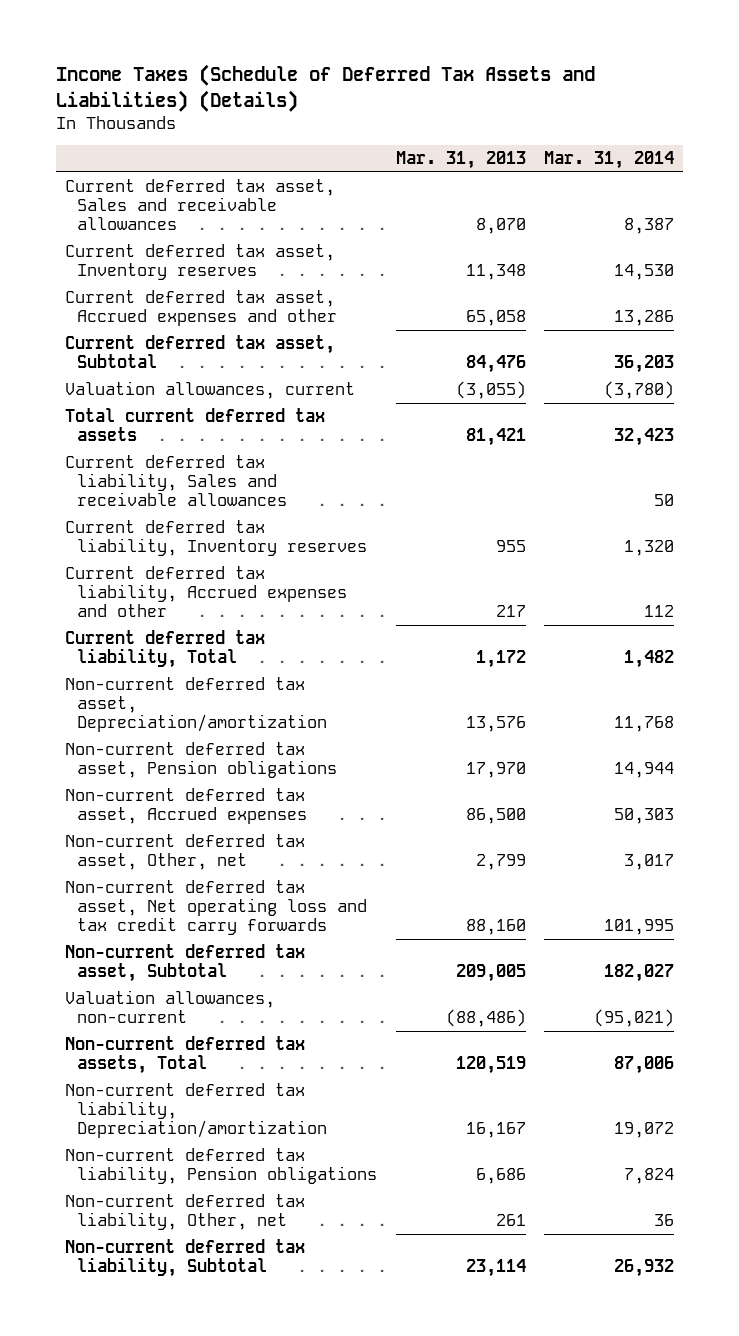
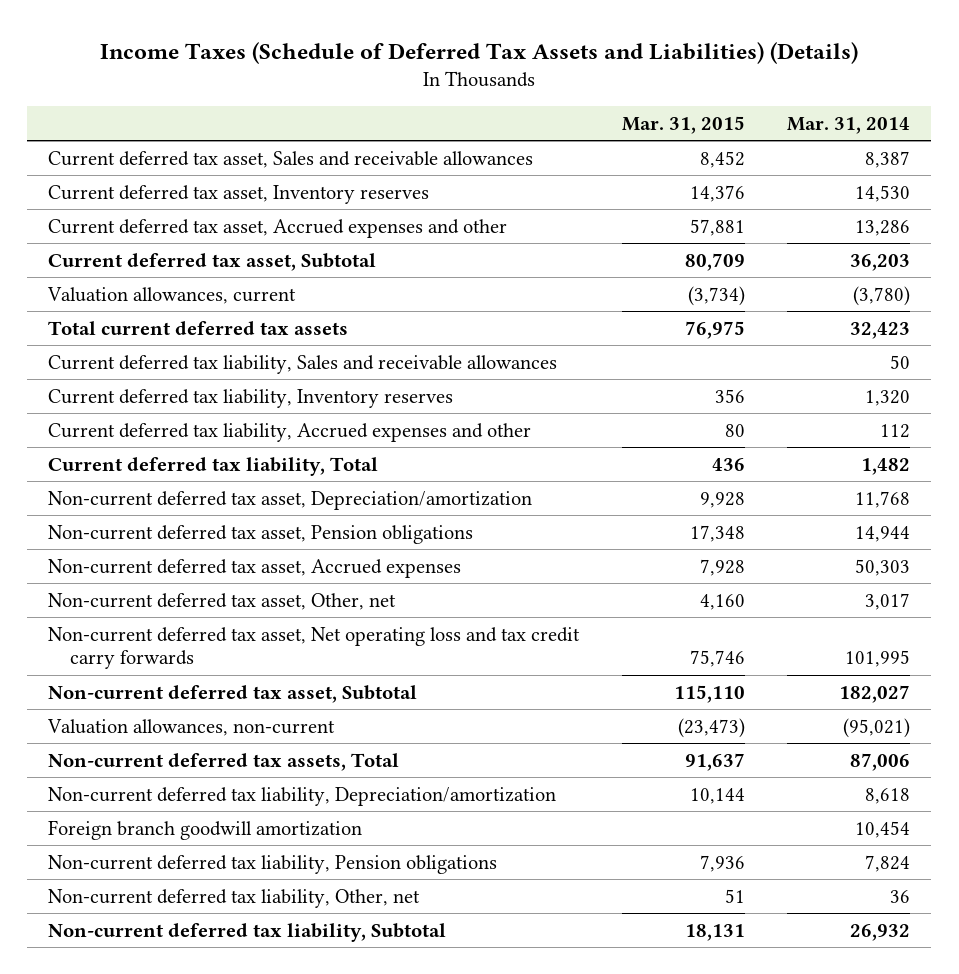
[395,151,526,170] Mar. 31, 2013 -> none
none -> [621,115,745,134] Mar. 31, 2015
[614,1122,675,1139] 19,072 -> [865,787,911,804] 8,618
none -> [48,819,363,840] Foreign branch goodwill amortization

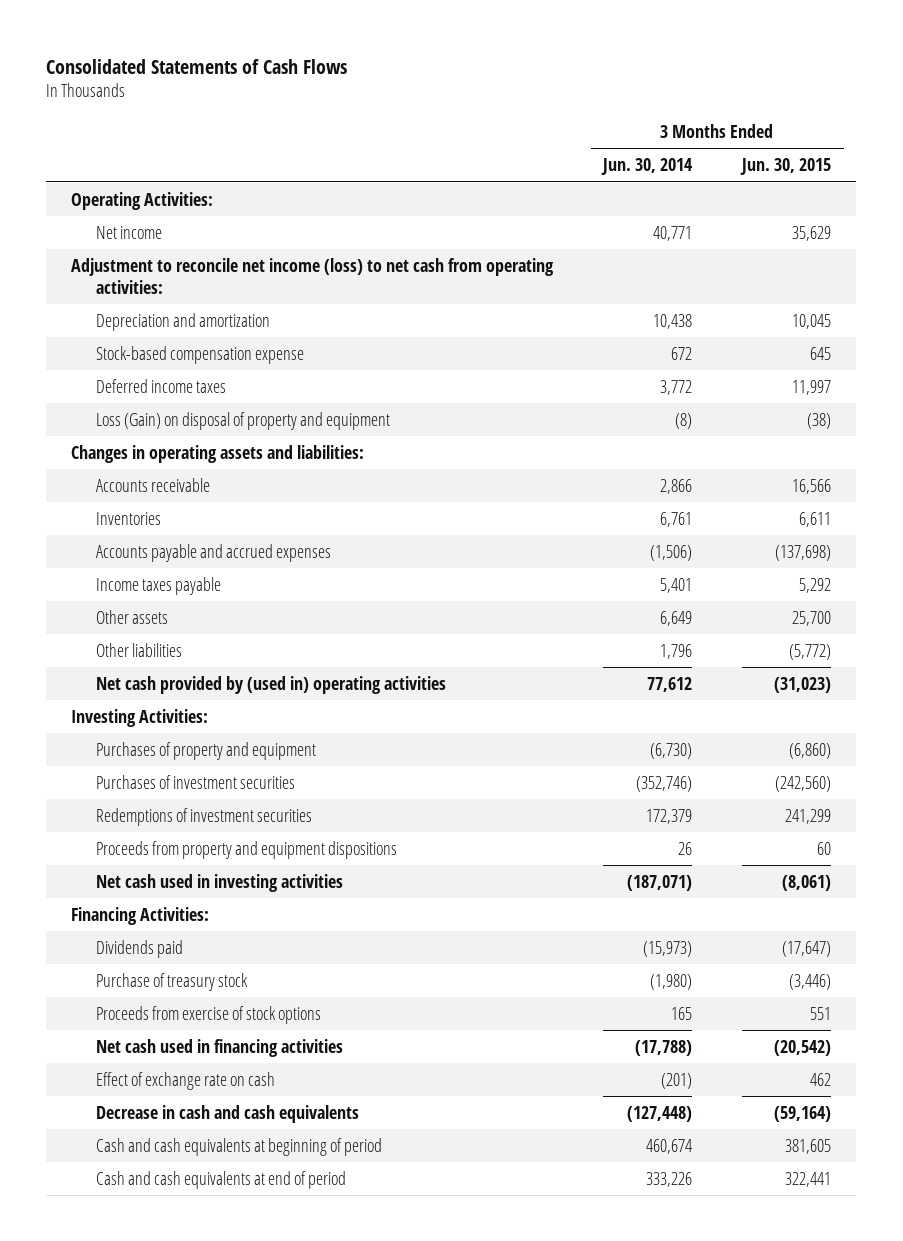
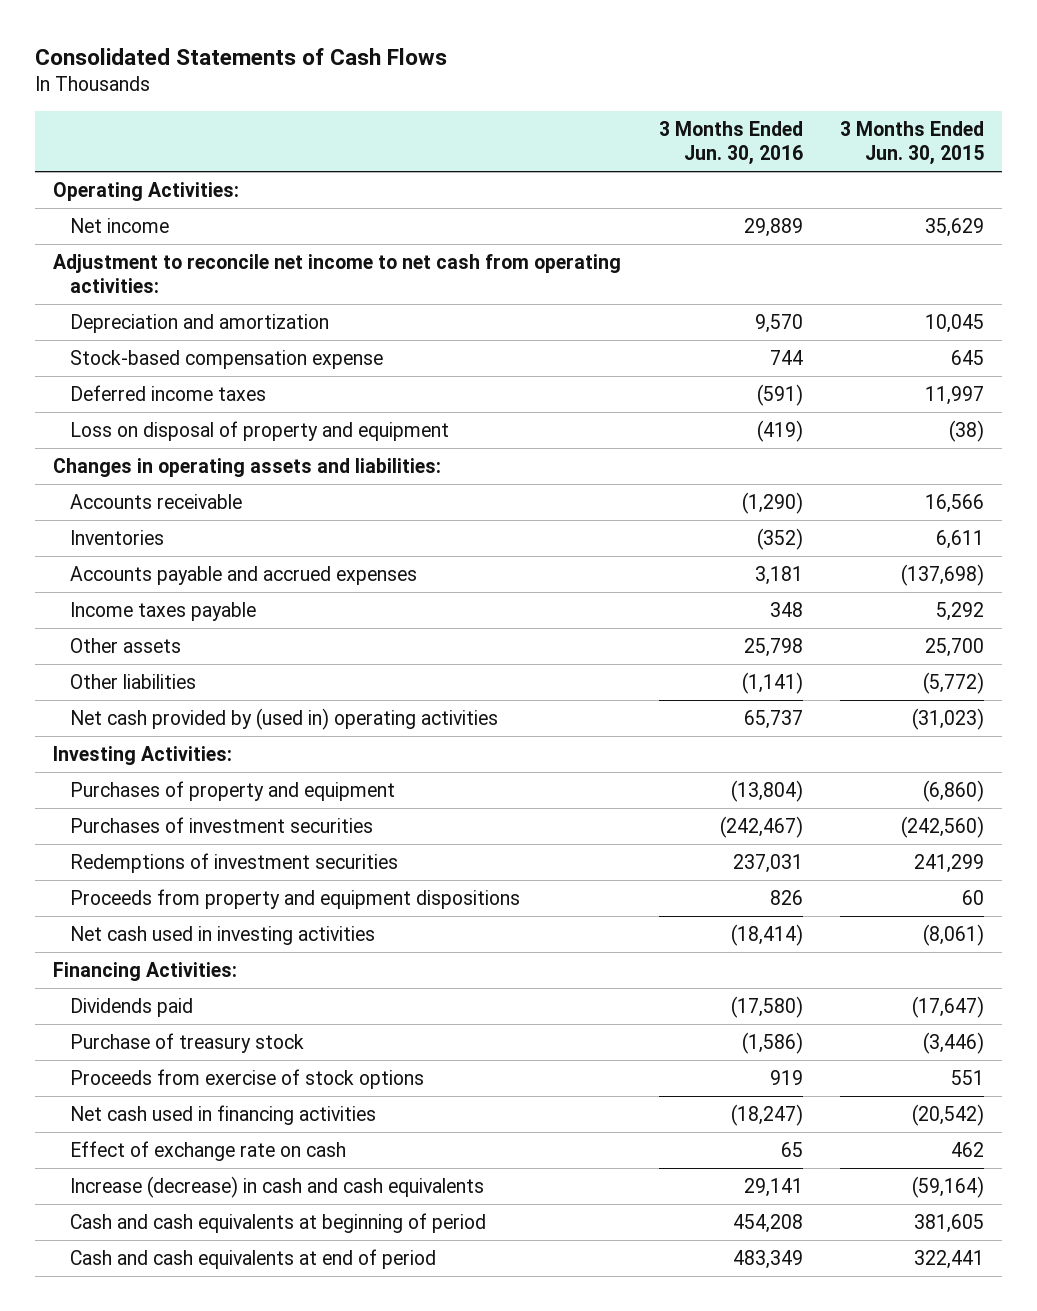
[601,158,694,176] Jun. 30, 2014 -> none
none -> [658,120,803,166] 3 Months Ended Jun. 30, 2016
[71,257,555,294] Adjustment to reconcile net income (loss) to net cash from operating activities: -> [53,253,622,294] Adjustment to reconcile net income to net cash from operating activities:
[95,411,390,430] Loss (Gain) on disposal of property and equipment -> [69,420,449,441] Loss on disposal of property and equipment
[95,1104,359,1123] Decrease in cash and cash equivalents -> [69,1175,484,1198] Increase (decrease) in cash and cash equivalents

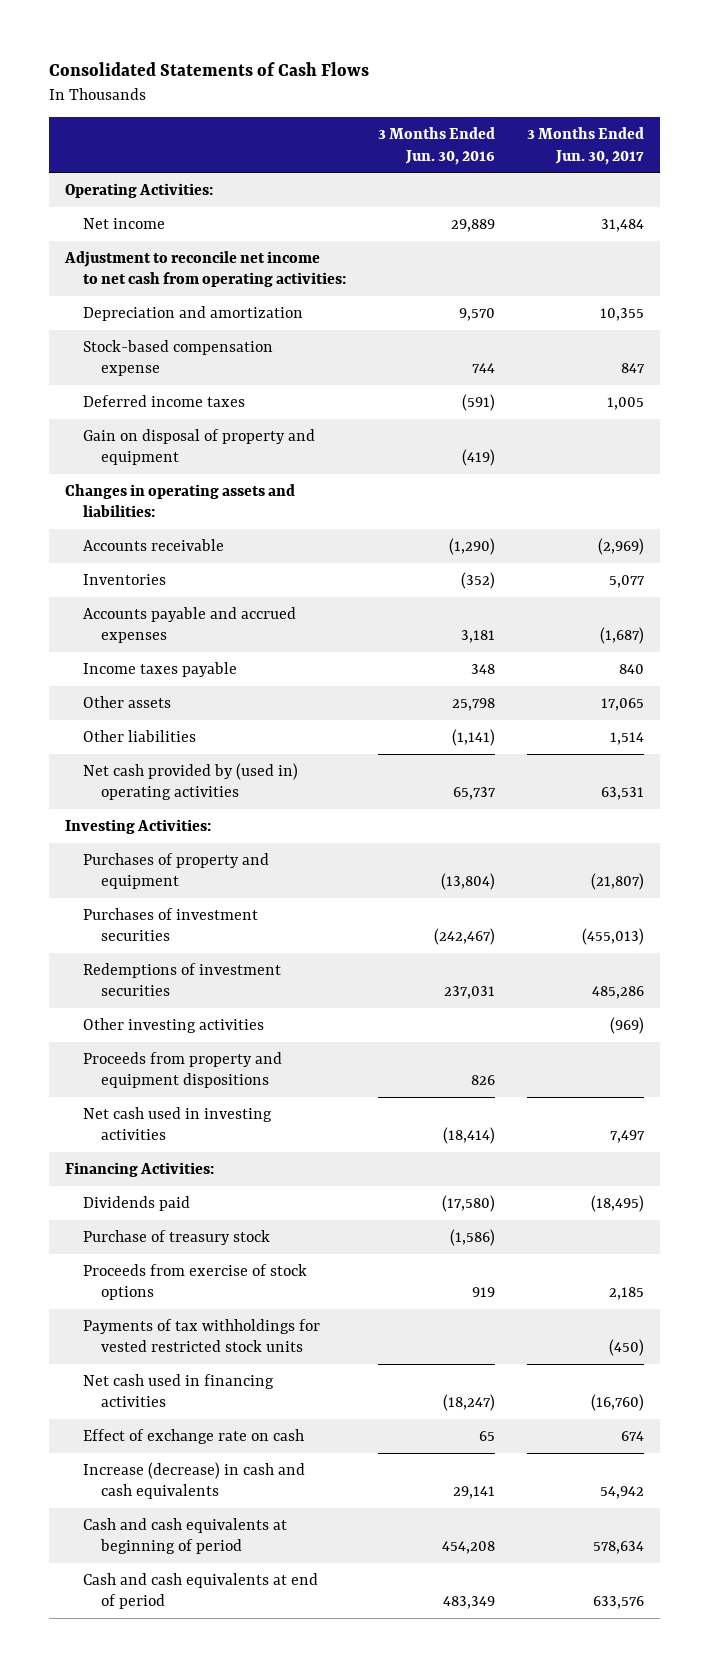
[839,120,984,166] 3 Months Ended Jun. 30, 2015 -> none
none -> [527,127,645,165] 3 Months Ended Jun. 30, 2017
[69,420,449,441] Loss on disposal of property and equipment -> [83,428,316,466] Gain on disposal of property and equipment
none -> [83,1017,265,1033] Other investing activities
none -> [83,1318,321,1353] Payments of tax withholdings for vested restricted stock units

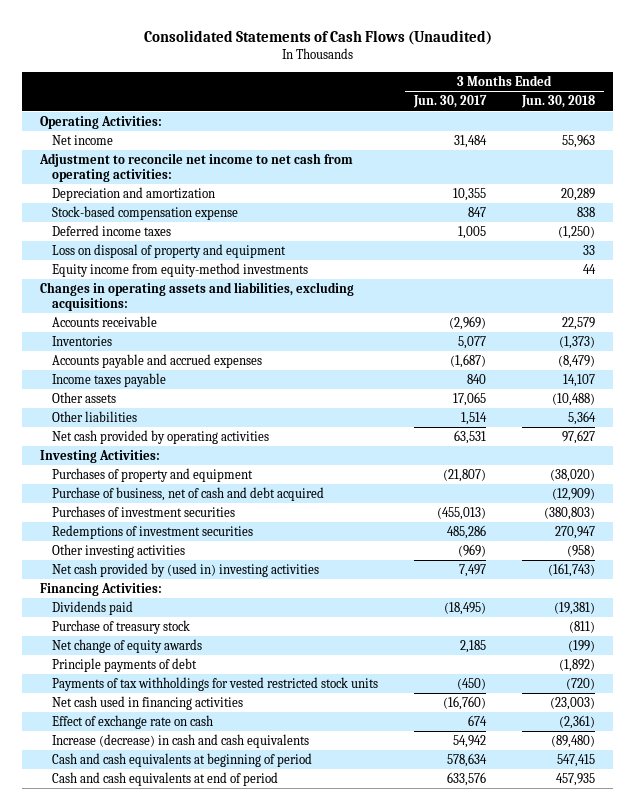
[49,62,370,77] Consolidated Statements of Cash Flows -> [143,30,492,46] Consolidated Statements of Cash Flows (Unaudited)
[378,127,496,165] 3 Months Ended Jun. 30, 2016 -> none
none -> [521,95,596,109] Jun. 30, 2018
[83,428,316,466] Gain on disposal of property and equipment -> [51,244,286,259] Loss on disposal of property and equipment
none -> [51,263,308,278] Equity income from equity-method investments
[65,483,296,518] Changes in operating assets and liabilities: -> [40,282,355,311] Changes in operating assets and liabilities, excluding acquisitions:
[83,762,299,801] Net cash provided by (used in) operating activities -> [51,430,269,445] Net cash provided by operating activities
none -> [51,487,324,502] Purchase of business, net of cash and debt acquired
[83,1051,283,1089] Proceeds from property and equipment dispositions -> none
[83,1106,273,1141] Net cash used in investing activities -> [51,563,319,578] Net cash provided by (used in) investing activities
[83,1263,308,1301] Proceeds from exercise of stock options -> [51,639,202,654] Net change of equity awards
none -> [51,658,197,673] Principle payments of debt

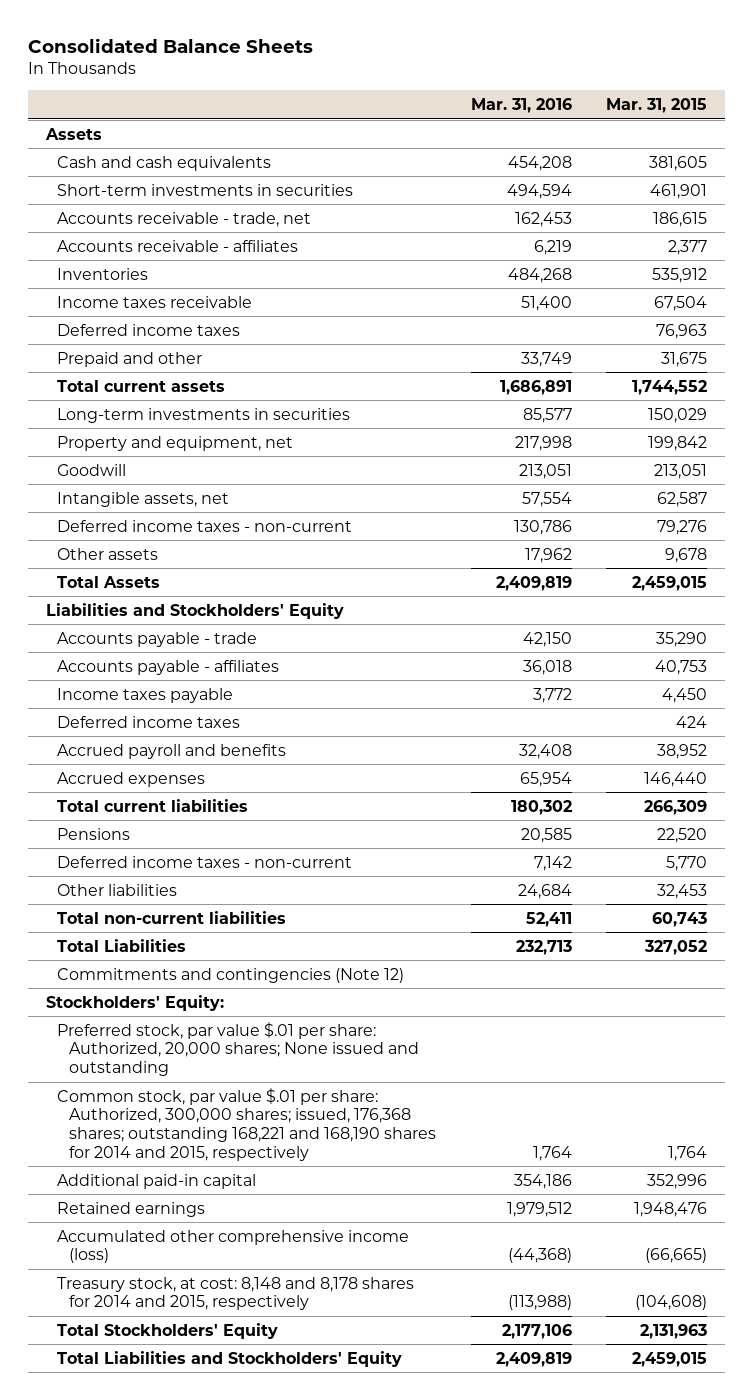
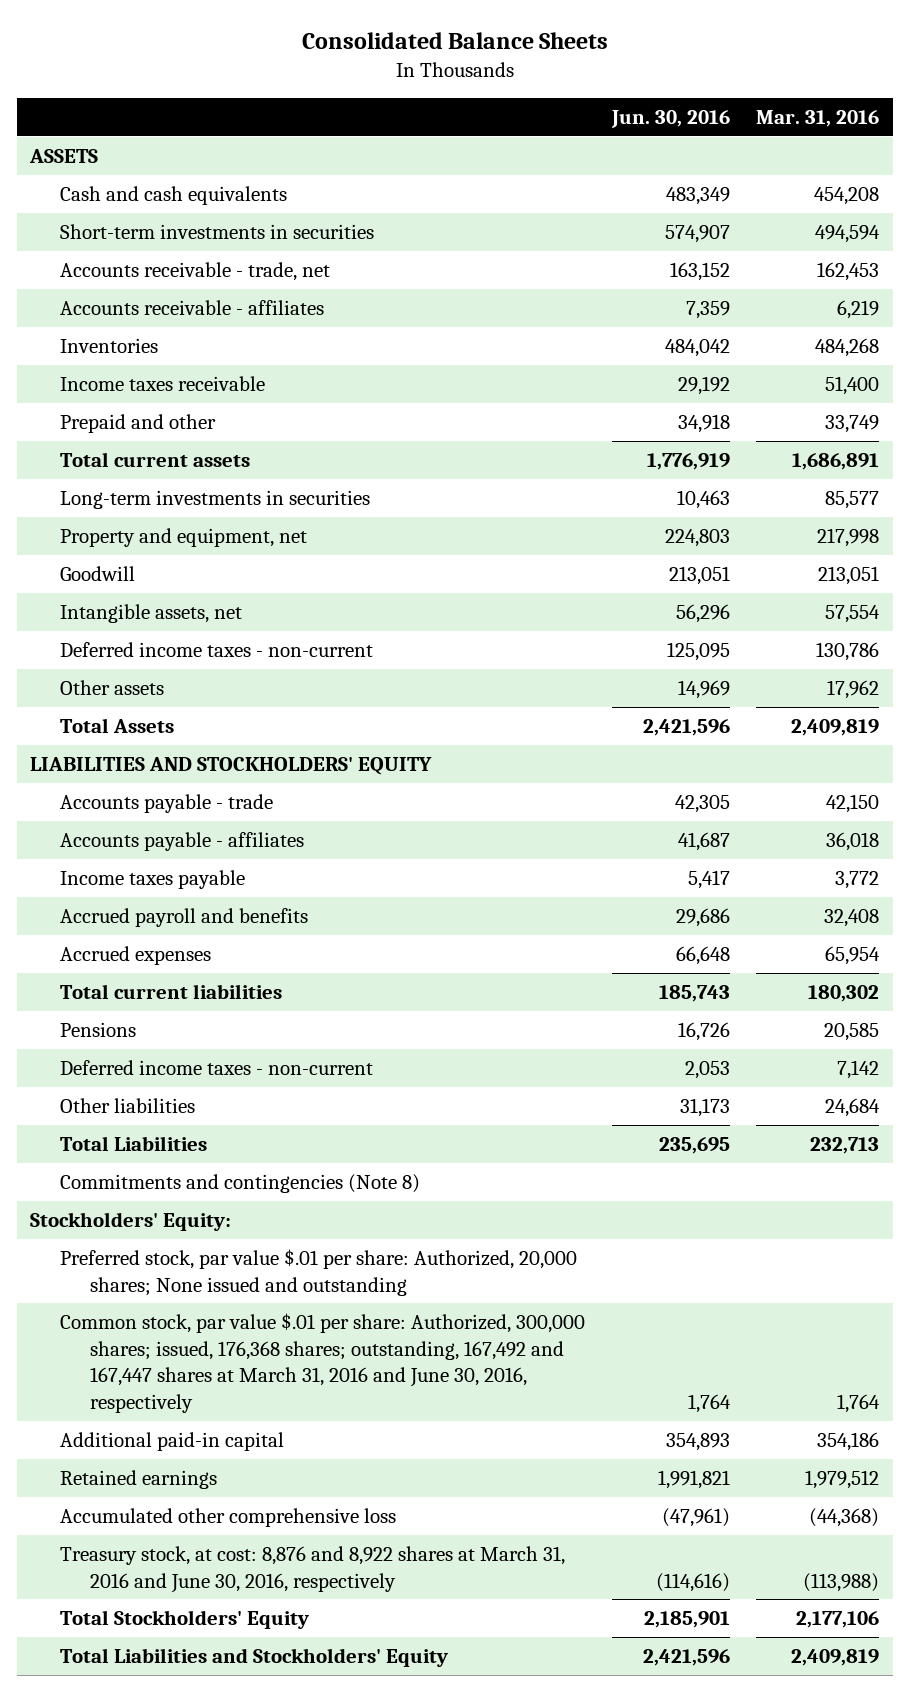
[606,98,708,114] Mar. 31, 2015 -> none
none -> [610,109,730,128] Jun. 30, 2016
[44,127,102,140] Assets -> [29,148,99,163] ASSETS
[57,323,241,336] Deferred income taxes -> none
[45,602,344,619] Liabilities and Stockholders' Equity -> [30,756,433,775] LIABILITIES AND STOCKHOLDERS' EQUITY
[57,715,241,728] Deferred income taxes -> none
[57,910,287,924] Total non-current liabilities -> none
[57,967,405,983] Commitments and contingencies (Note 12) -> [60,1173,421,1193] Commitments and contingencies (Note 8)
[57,1087,437,1161] Common stock, par value $.01 per share: Authorized, 300,000 shares; issued, 176,368 shares; outstanding 168,221 and 168,190 shares for 2014 and 2015, respectively -> [60,1312,586,1414] Common stock, par value $.01 per share: Authorized, 300,000 shares; issued, 176,368 shares; outstanding, 167,492 and 167,447 shares at March 31, 2016 and June 30, 2016, respectively
[57,1229,410,1264] Accumulated other comprehensive income (loss) -> [60,1507,397,1527] Accumulated other comprehensive loss
[57,1276,415,1311] Treasury stock, at cost: 8,148 and 8,178 shares for 2014 and 2015, respectively -> [60,1545,566,1593] Treasury stock, at cost: 8,876 and 8,922 shares at March 31, 2016 and June 30, 2016, respectively

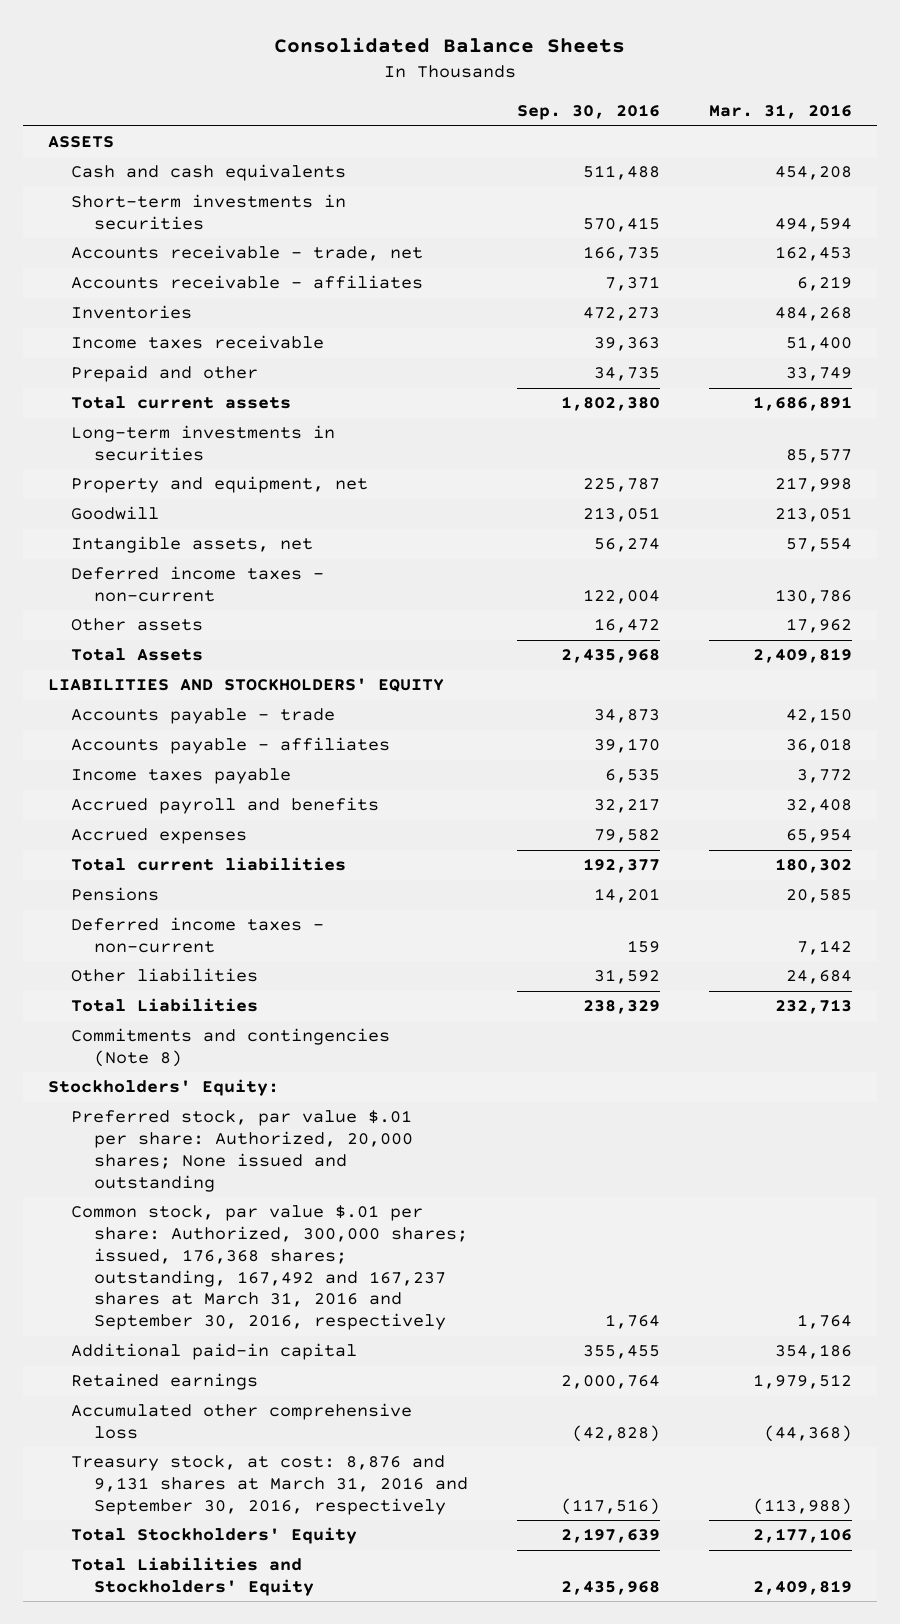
[610,109,730,128] Jun. 30, 2016 -> none
none -> [517,104,661,121] Sep. 30, 2016
[60,1312,586,1414] Common stock, par value $.01 per share: Authorized, 300,000 shares; issued, 176,368 shares; outstanding, 167,492 and 167,447 shares at March 31, 2016 and June 30, 2016, respectively -> [71,1205,469,1331] Common stock, par value $.01 per share: Authorized, 300,000 shares; issued, 176,368 shares; outstanding, 167,492 and 167,237 shares at March 31, 2016 and September 30, 2016, respectively
[60,1545,566,1593] Treasury stock, at cost: 8,876 and 8,922 shares at March 31, 2016 and June 30, 2016, respectively -> [71,1455,469,1515] Treasury stock, at cost: 8,876 and 9,131 shares at March 31, 2016 and September 30, 2016, respectively

